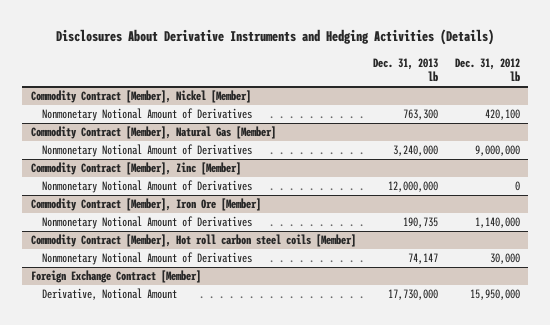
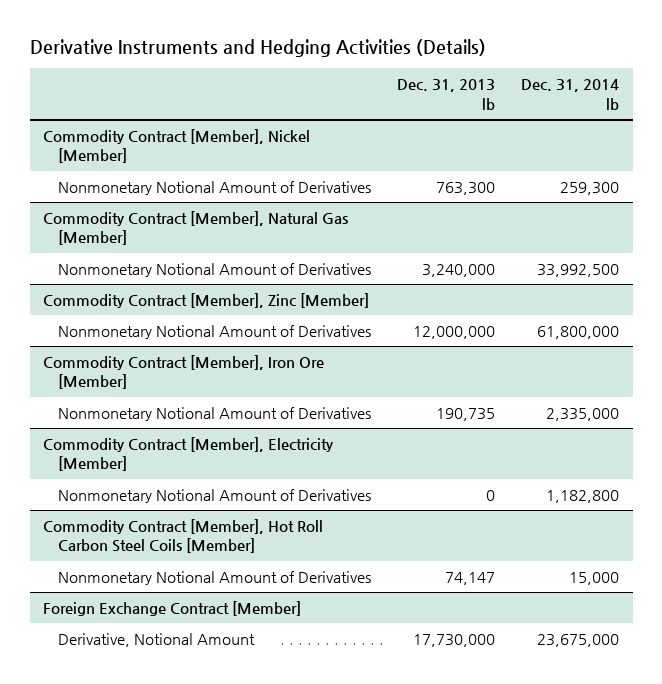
[56,29,495,46] Disclosures About Derivative Instruments and Hedging Activities (Details) -> [29,39,486,58] Derivative Instruments and Hedging Activities (Details)
[454,57,520,83] Dec. 31, 2012 lb -> none
none -> [521,79,620,110] Dec. 31, 2014 lb
none -> [43,436,335,472] Commodity Contract [Member], Electricity [Member]
none -> [57,488,371,503] Nonmonetary Notional Amount of Derivatives
[30,234,356,248] Commodity Contract [Member], Hot roll carbon steel coils [Member] -> [43,518,324,554] Commodity Contract [Member], Hot Roll Carbon Steel Coils [Member]

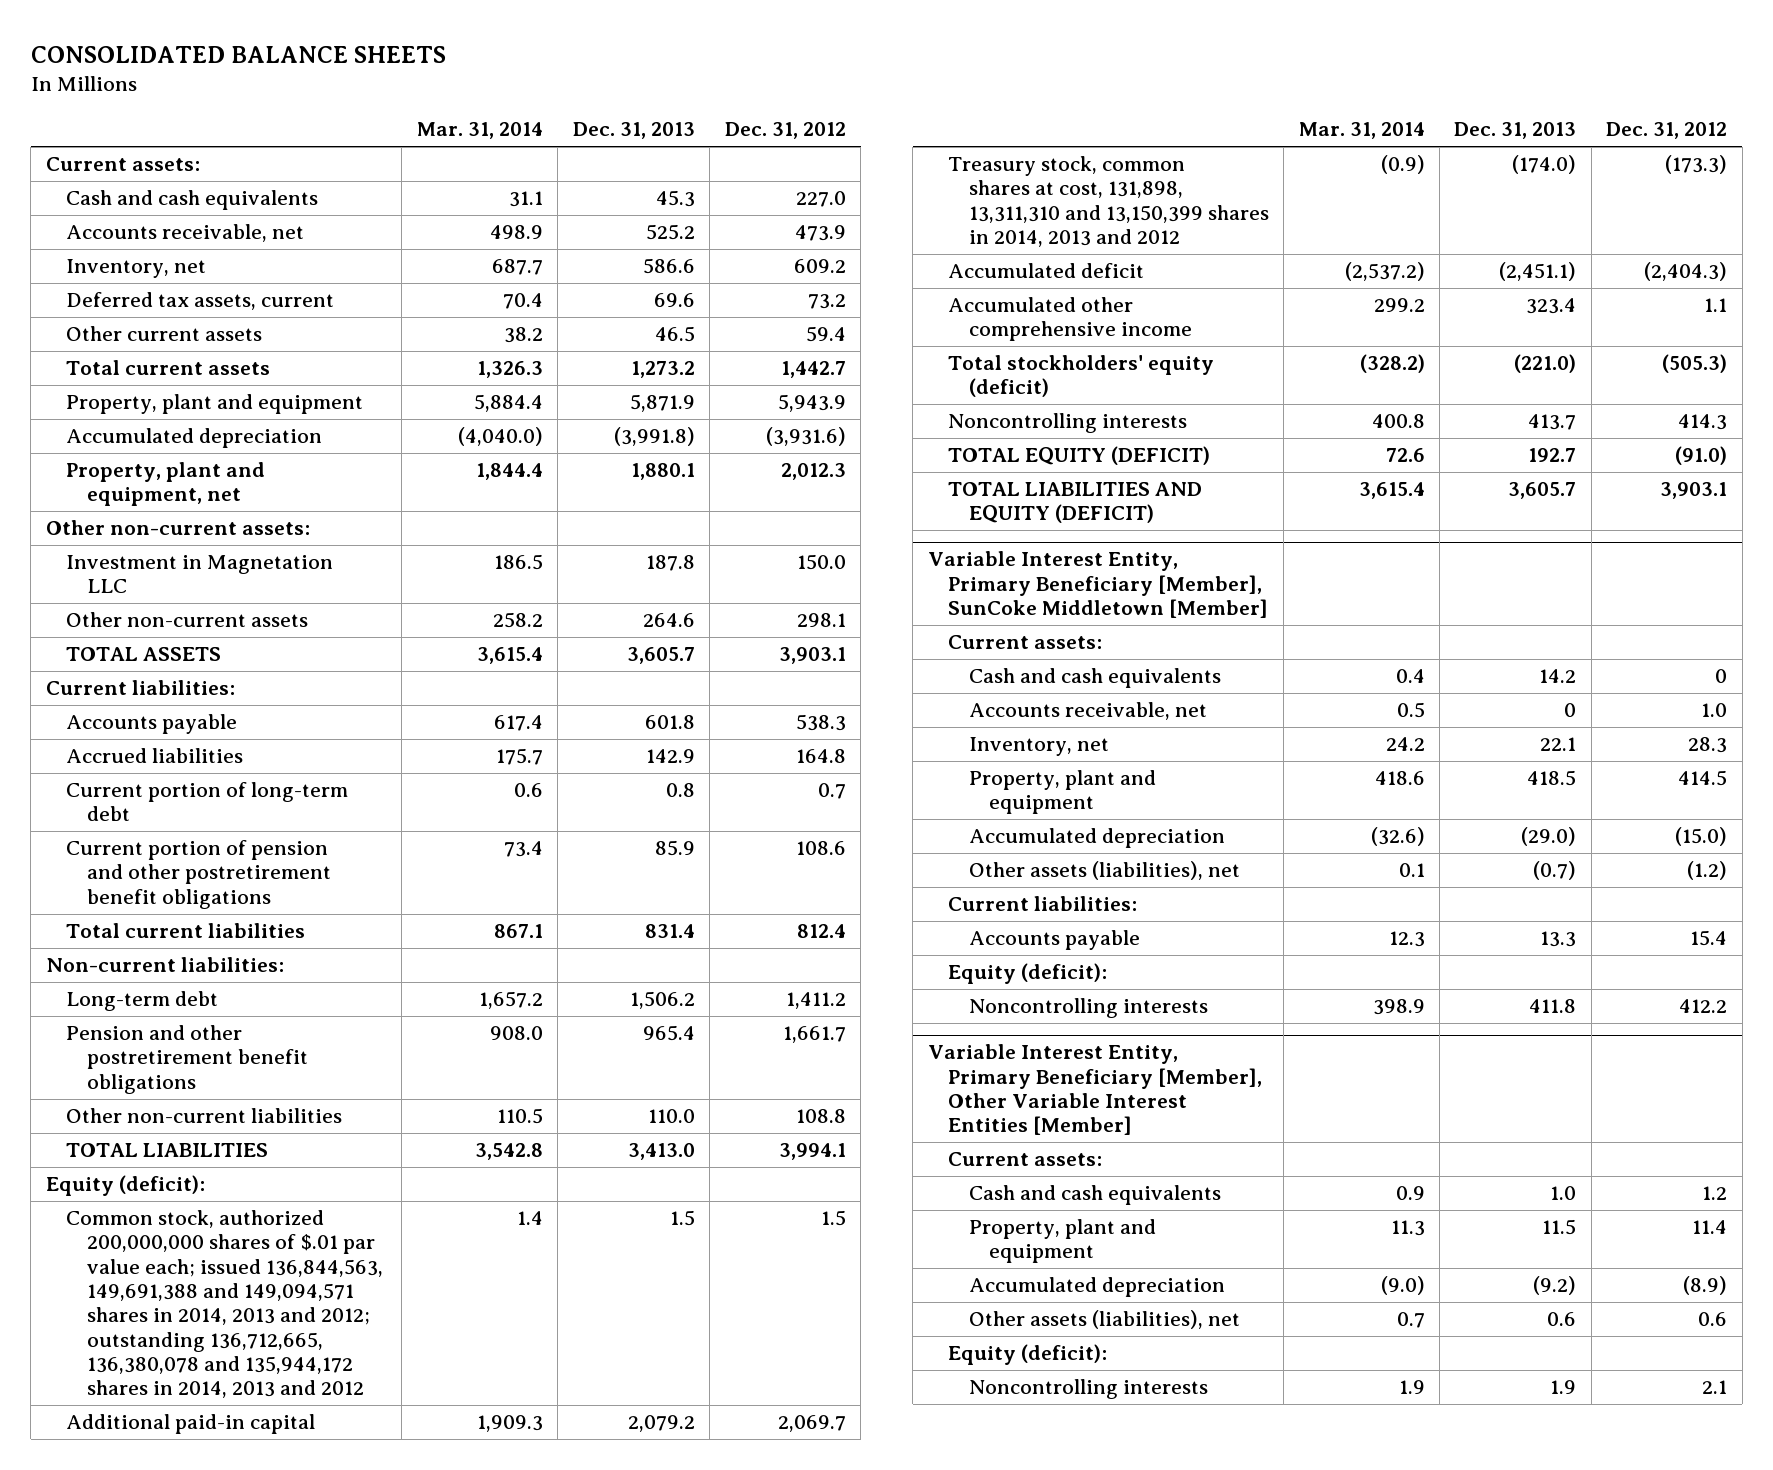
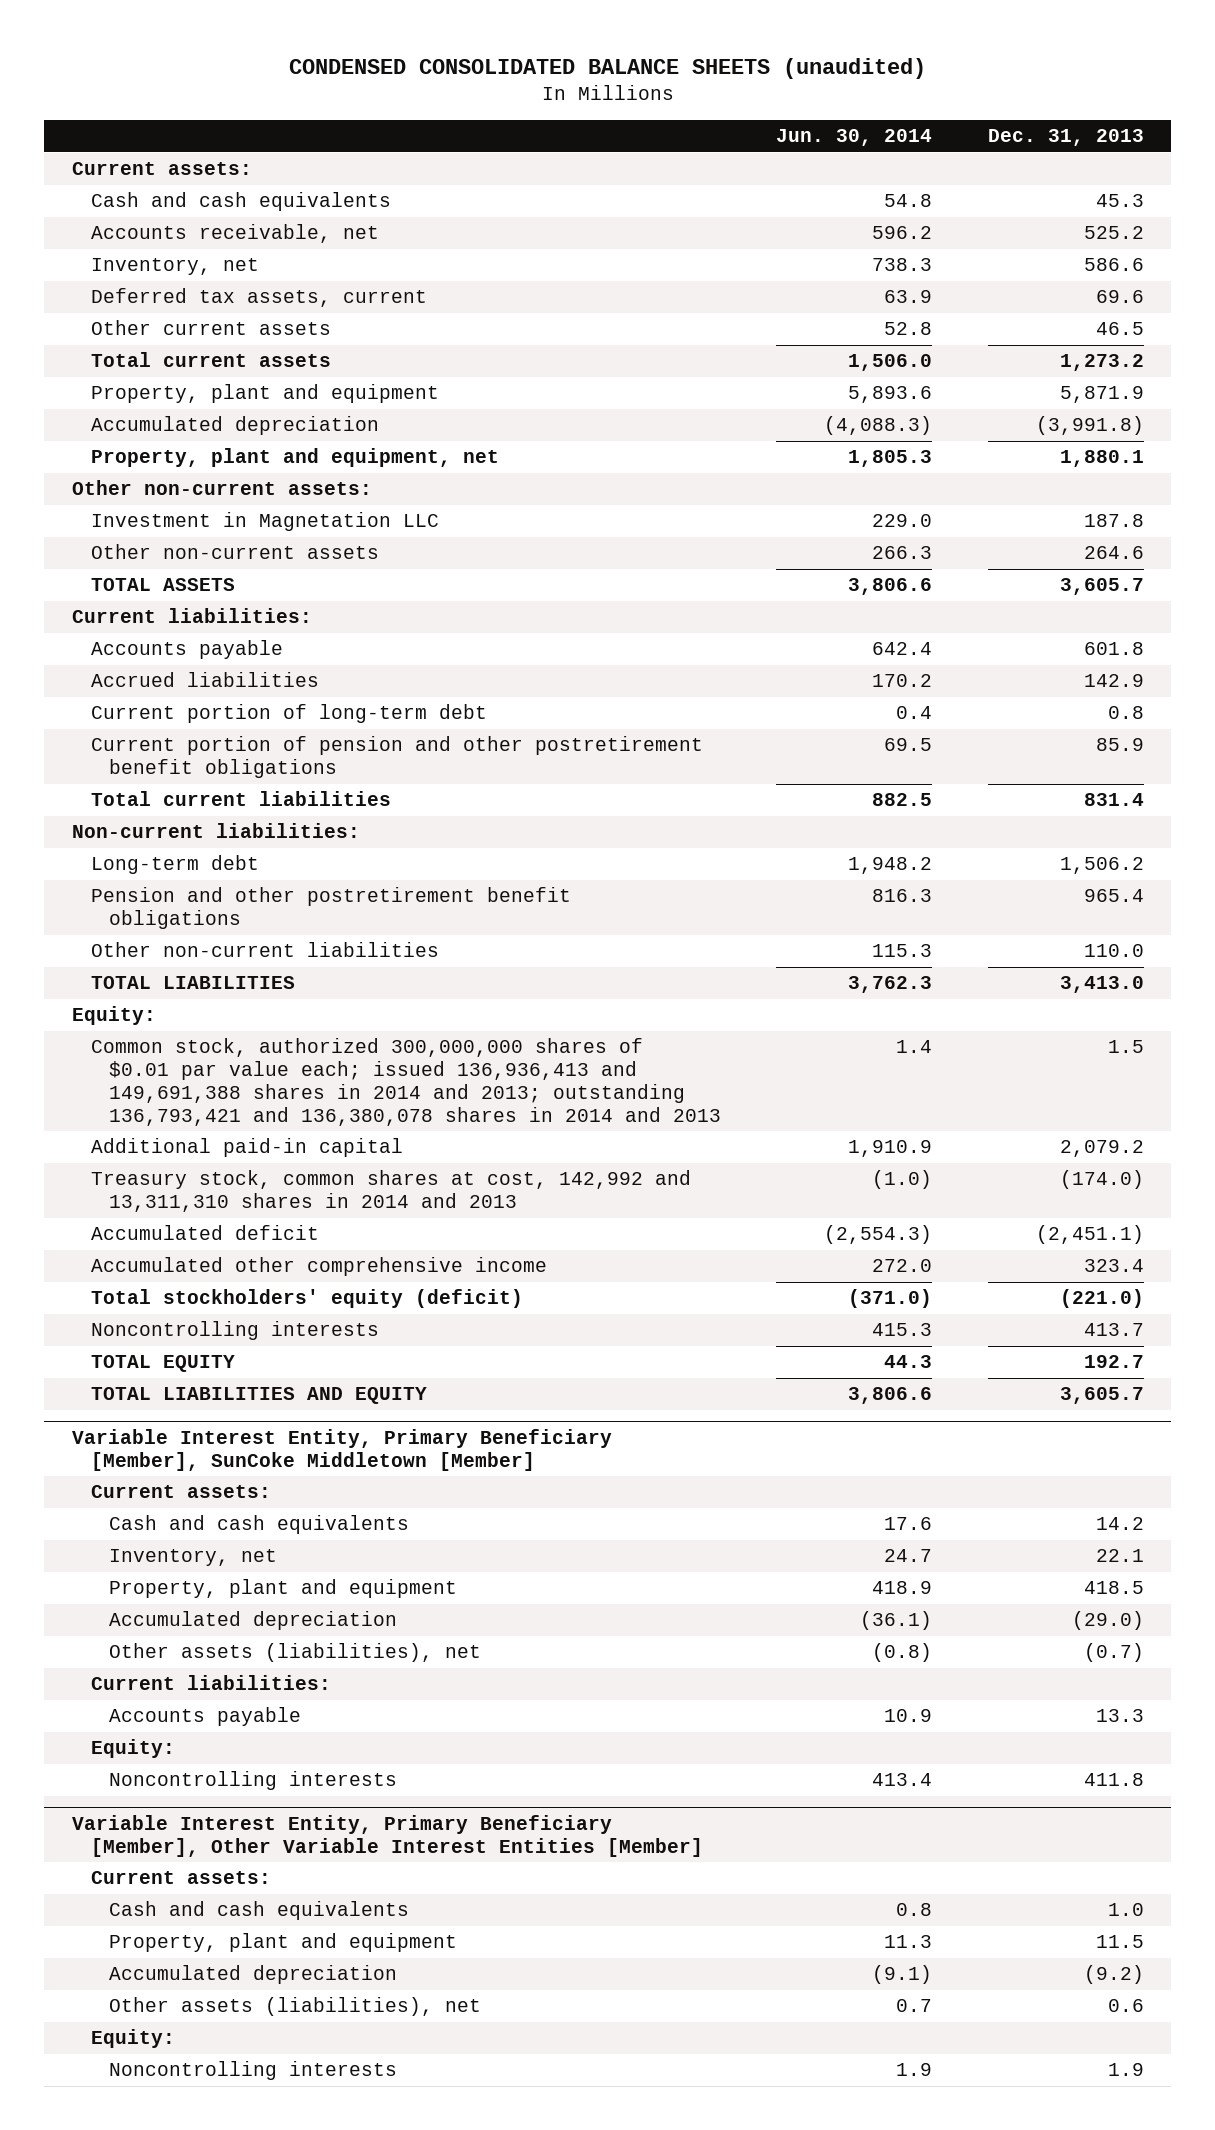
[30,46,446,64] CONSOLIDATED BALANCE SHEETS -> [288,58,926,80] CONDENSED CONSOLIDATED BALANCE SHEETS (unaudited)
[416,122,543,140] Mar. 31, 2014 -> none
[724,122,846,140] Dec. 31, 2012 -> none
none -> [776,129,933,147] Jun. 30, 2014
[45,1175,205,1197] Equity (deficit): -> [71,1006,156,1026] Equity:
[66,1210,383,1399] Common stock, authorized 200,000,000 shares of $.01 par value each; issued 136,844,563, 149,691,388 and 149,094,571 shares in 2014, 2013 and 2012; outstanding 136,712,665, 136,380,078 and 135,944,172 shares in 2014, 2013 and 2012 -> [90,1038,722,1126] Common stock, authorized 300,000,000 shares of $0.01 par value each; issued 136,936,413 and 149,691,388 shares in 2014 and 2013; outstanding 136,793,421 and 136,380,078 shares in 2014 and 2013
[948,156,1269,248] Treasury stock, common shares at cost, 131,898, 13,311,310 and 13,150,399 shares in 2014, 2013 and 2012 -> [90,1170,691,1213] Treasury stock, common shares at cost, 142,992 and 13,311,310 shares in 2014 and 2013
[948,446,1211,466] TOTAL EQUITY (DEFICIT) -> [90,1355,235,1373] TOTAL EQUITY
[948,482,1203,524] TOTAL LIABILITIES AND EQUITY (DEFICIT) -> [90,1387,427,1405] TOTAL LIABILITIES AND EQUITY
[968,702,1207,721] Accounts receivable, net -> none
[948,963,1108,985] Equity (deficit): -> [90,1739,175,1759] Equity:
[948,1344,1108,1366] Equity (deficit): -> [90,2029,175,2049] Equity:

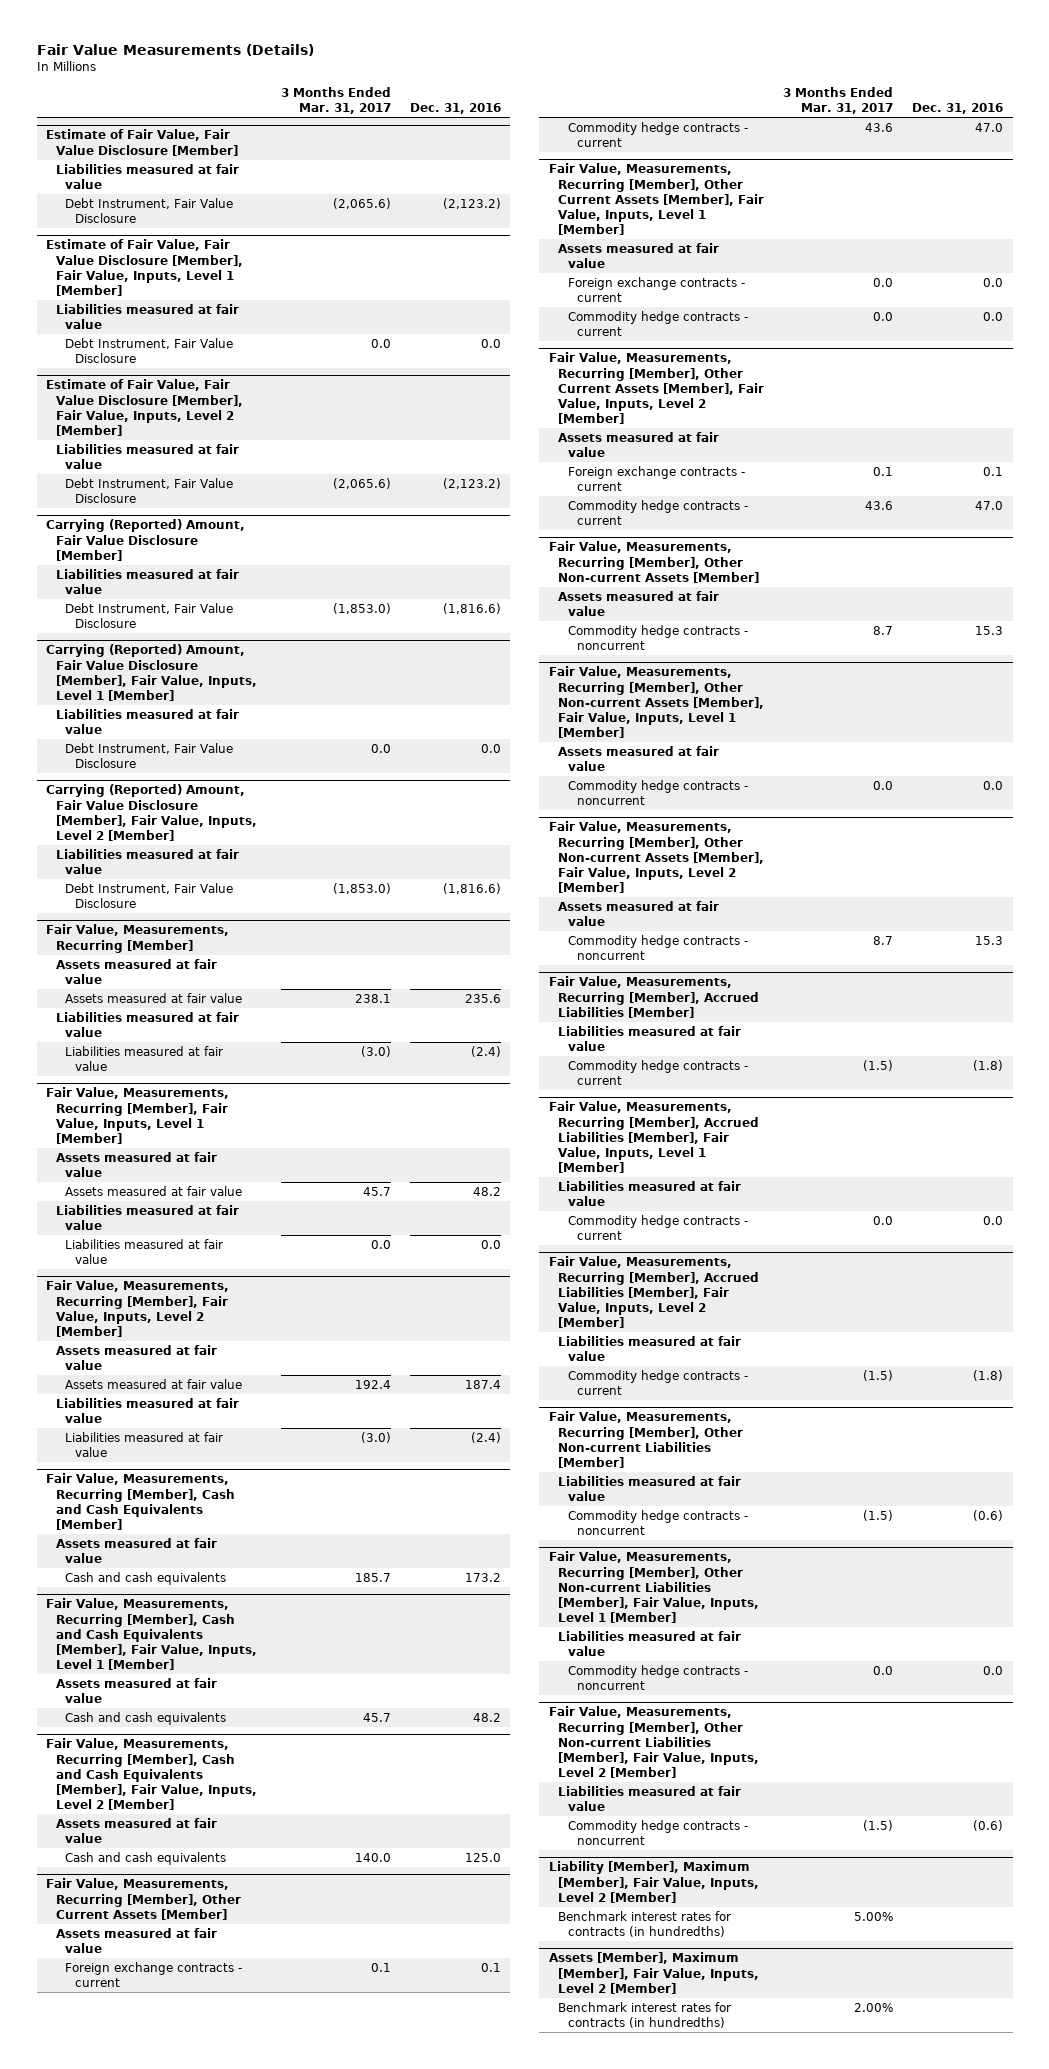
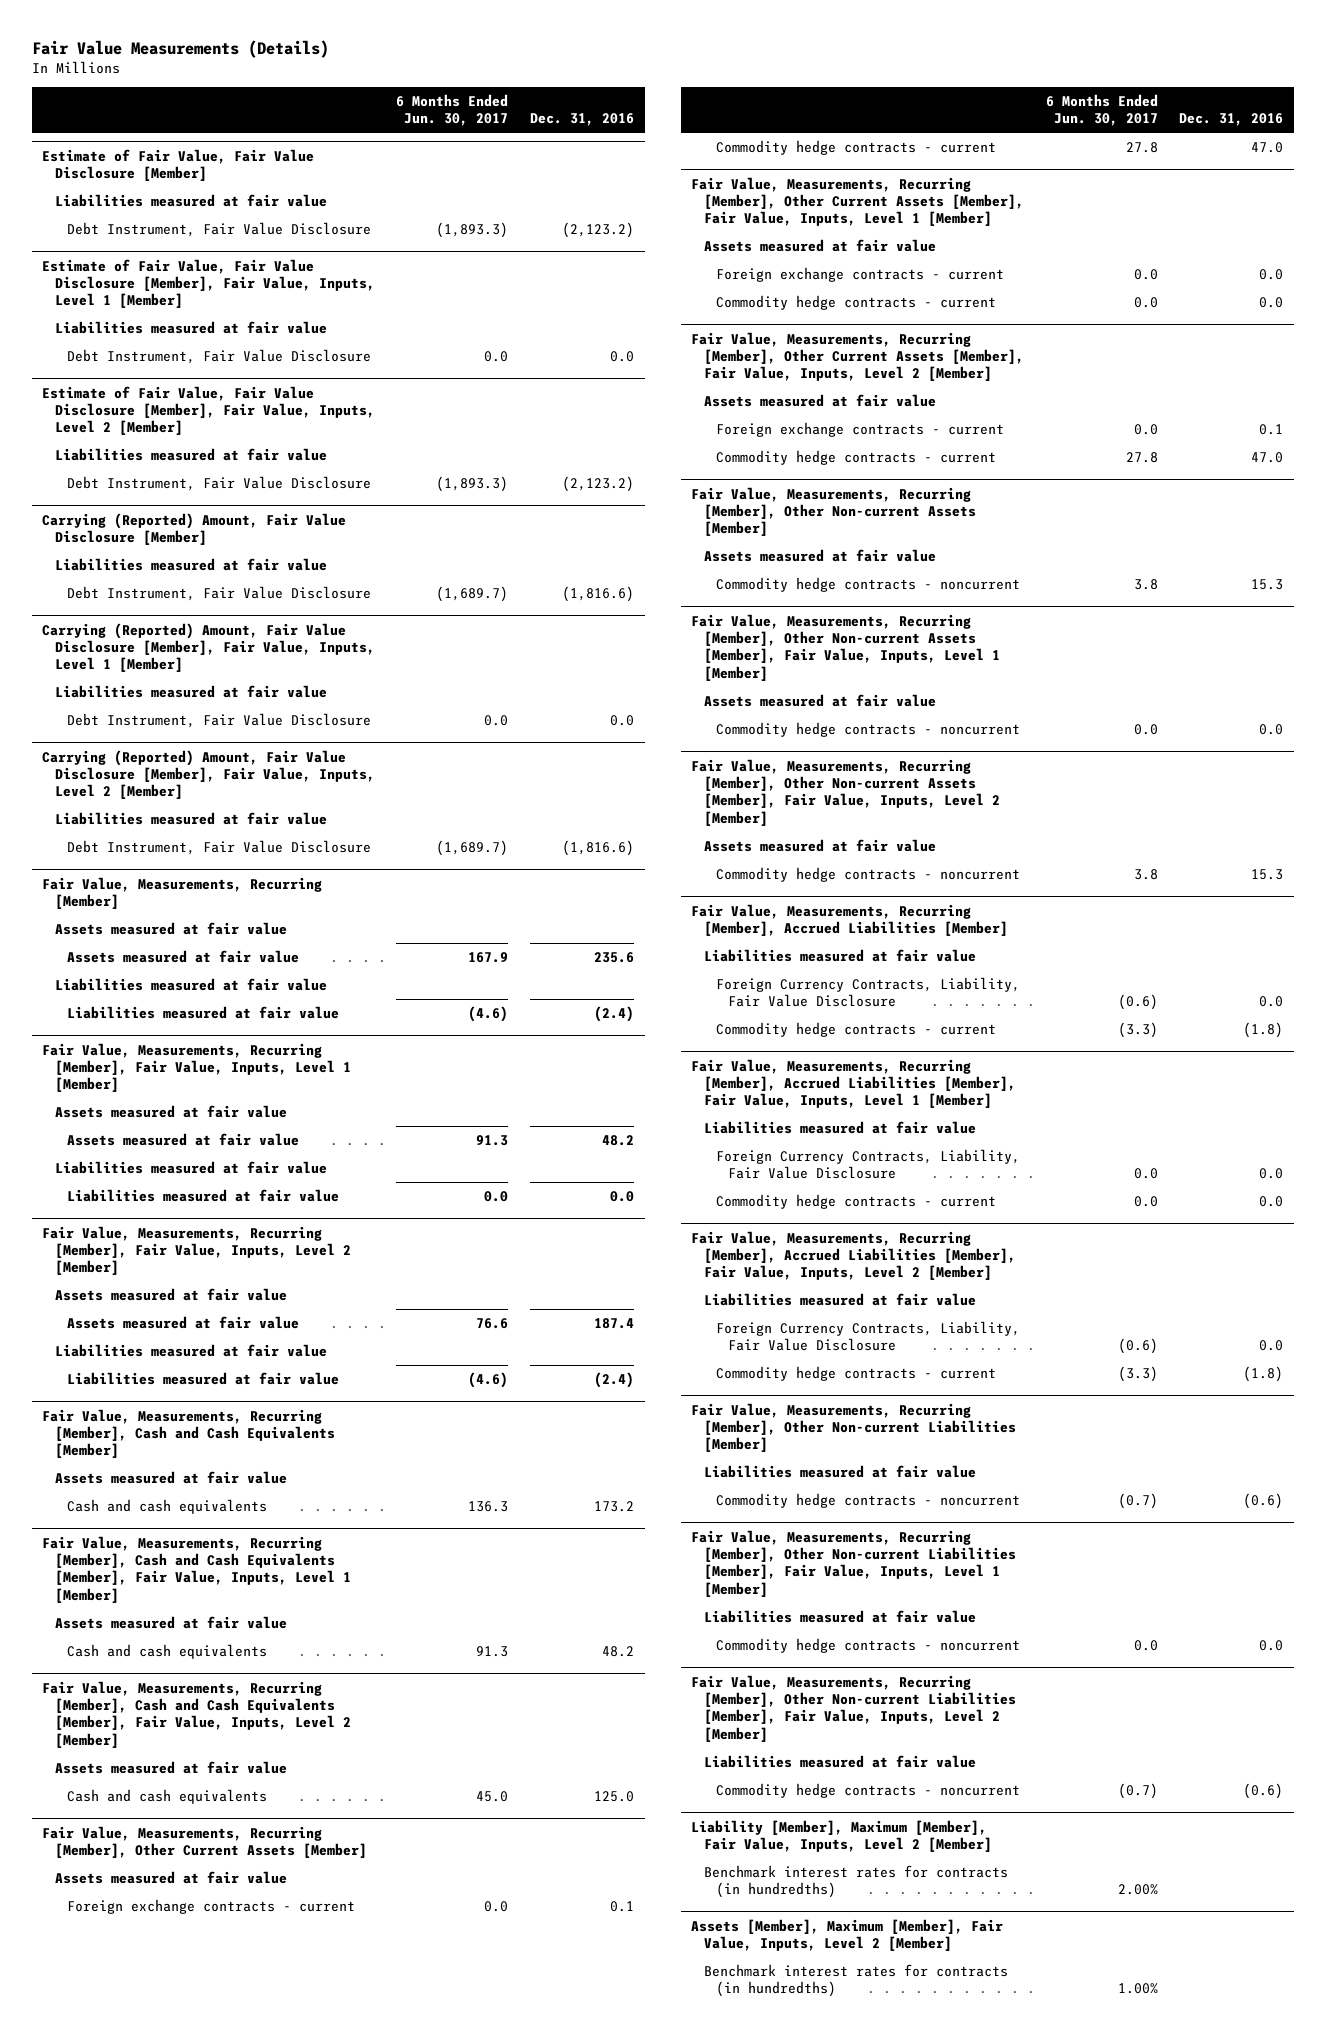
[280,86,391,114] 3 Months Ended Mar. 31, 2017 -> none
none -> [396,94,509,127] 6 Months Ended Jun. 30, 2017
none -> [716,976,1021,1008] Foreign Currency Contracts, Liability, Fair Value Disclosure
none -> [716,1148,1021,1180] Foreign Currency Contracts, Liability, Fair Value Disclosure
none -> [716,1320,1021,1352] Foreign Currency Contracts, Liability, Fair Value Disclosure

